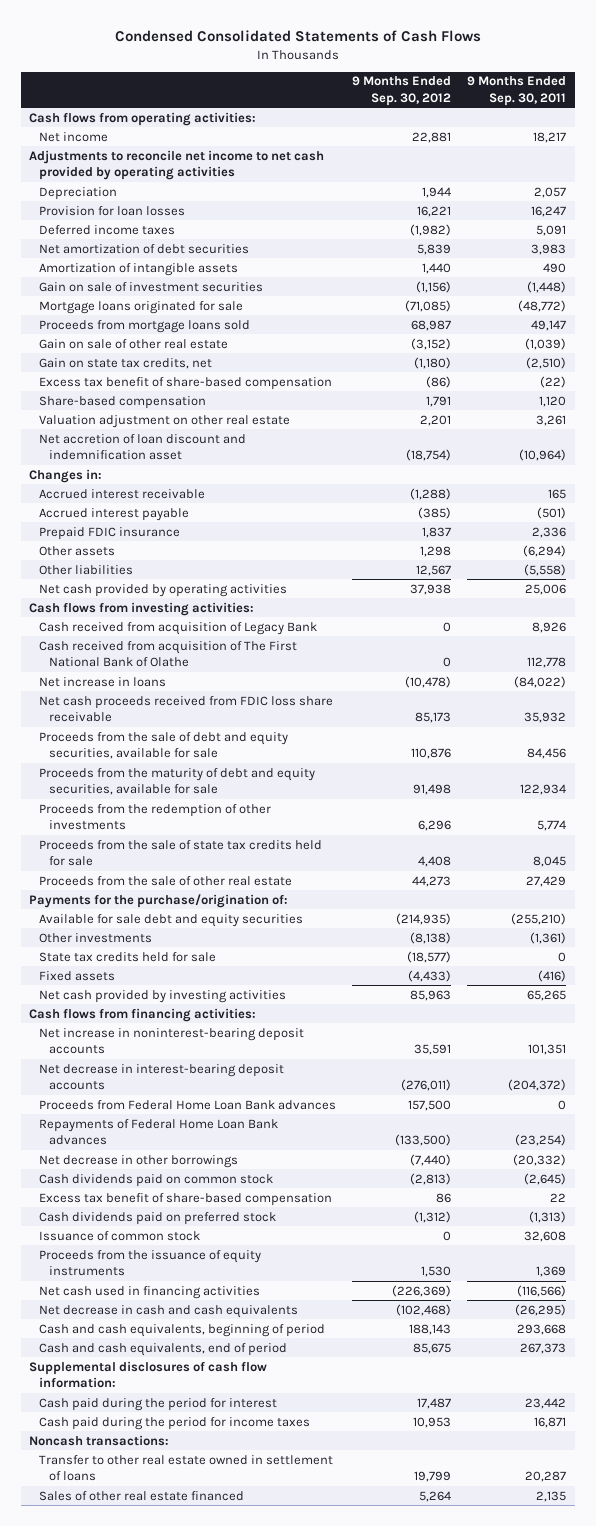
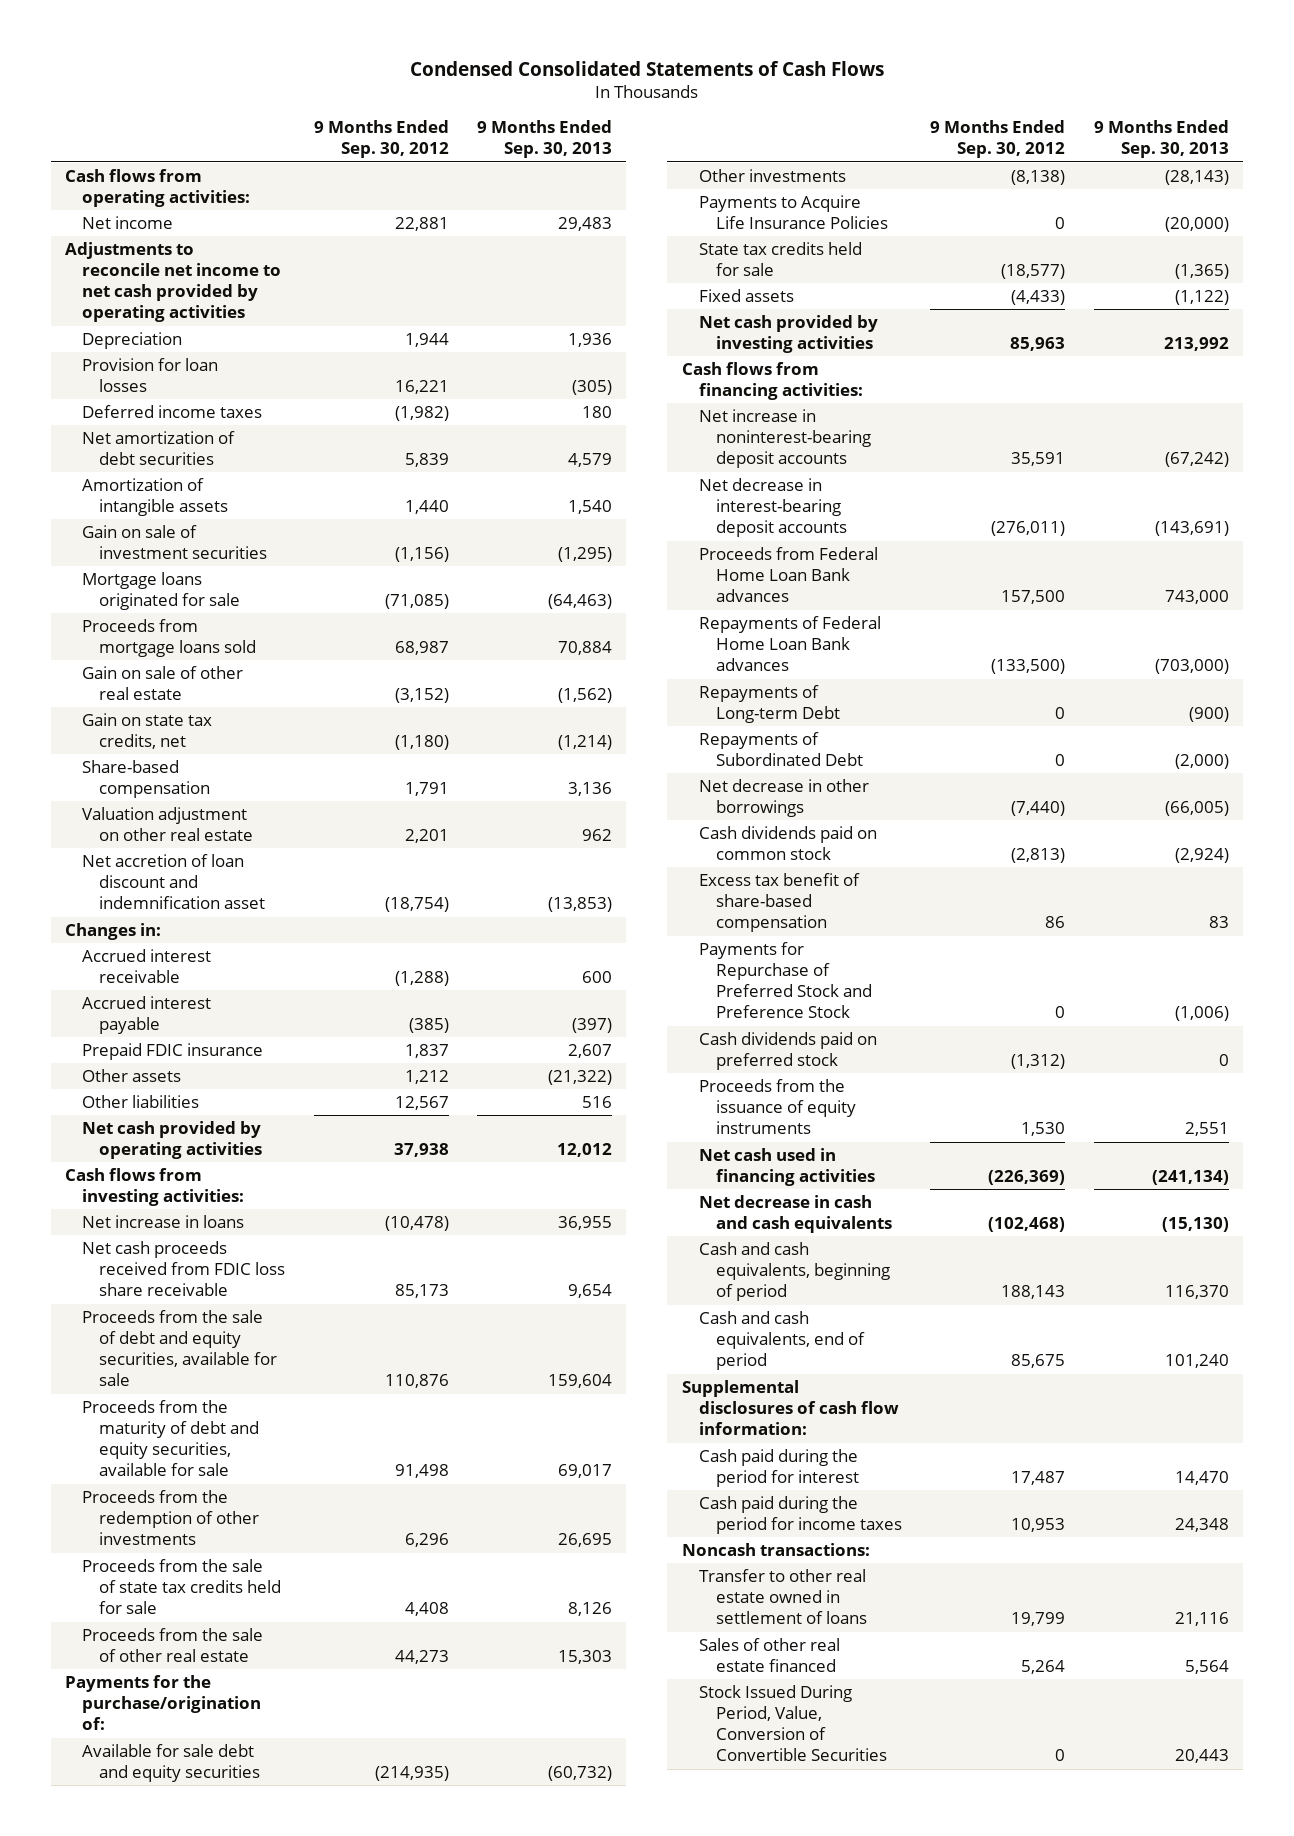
[467,76,567,106] 9 Months Ended Sep. 30, 2011 -> none
none -> [477,120,613,159] 9 Months Ended Sep. 30, 2013
[39,376,333,390] Excess tax benefit of share-based compensation -> none
[420,545,452,557] 1,298 -> [404,1069,449,1084] 1,212
[39,621,318,635] Cash received from acquisition of Legacy Bank -> none
[39,640,298,668] Cash received from acquisition of The First National Bank of Olathe -> none
none -> [698,194,888,230] Payments to Acquire Life Insurance Policies
none -> [698,684,840,724] Repayments of Long-term Debt
none -> [698,731,863,767] Repayments of Subordinated Debt
none -> [698,941,872,1019] Payments for Repurchase of Preferred Stock and Preference Stock
[39,1230,201,1241] Issuance of common stock -> none
none -> [698,1684,887,1762] Stock Issued During Period, Value, Conversion of Convertible Securities

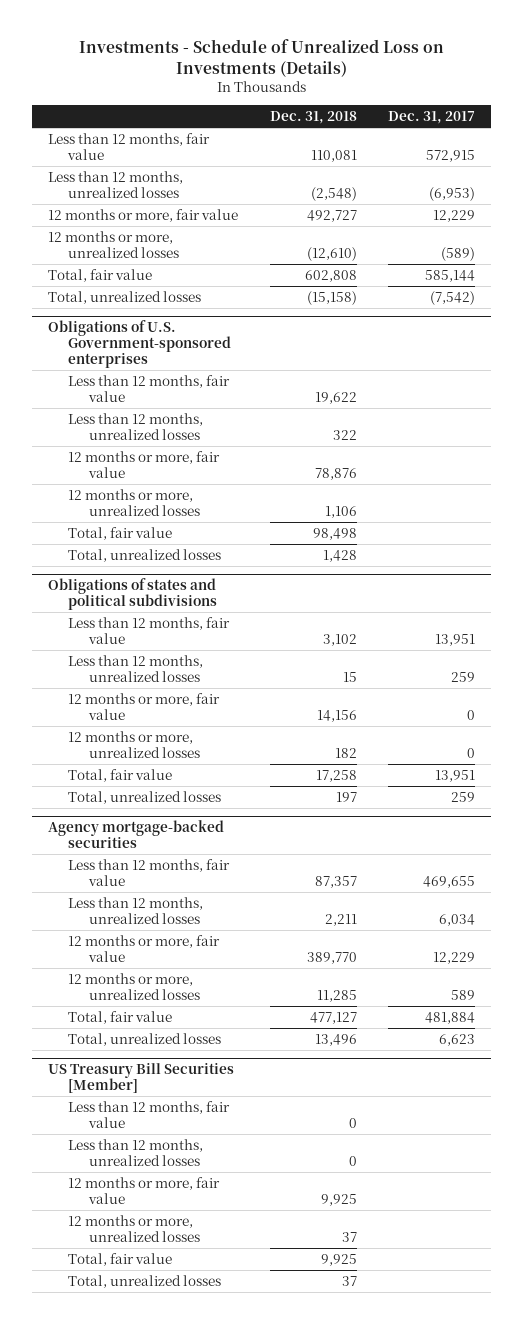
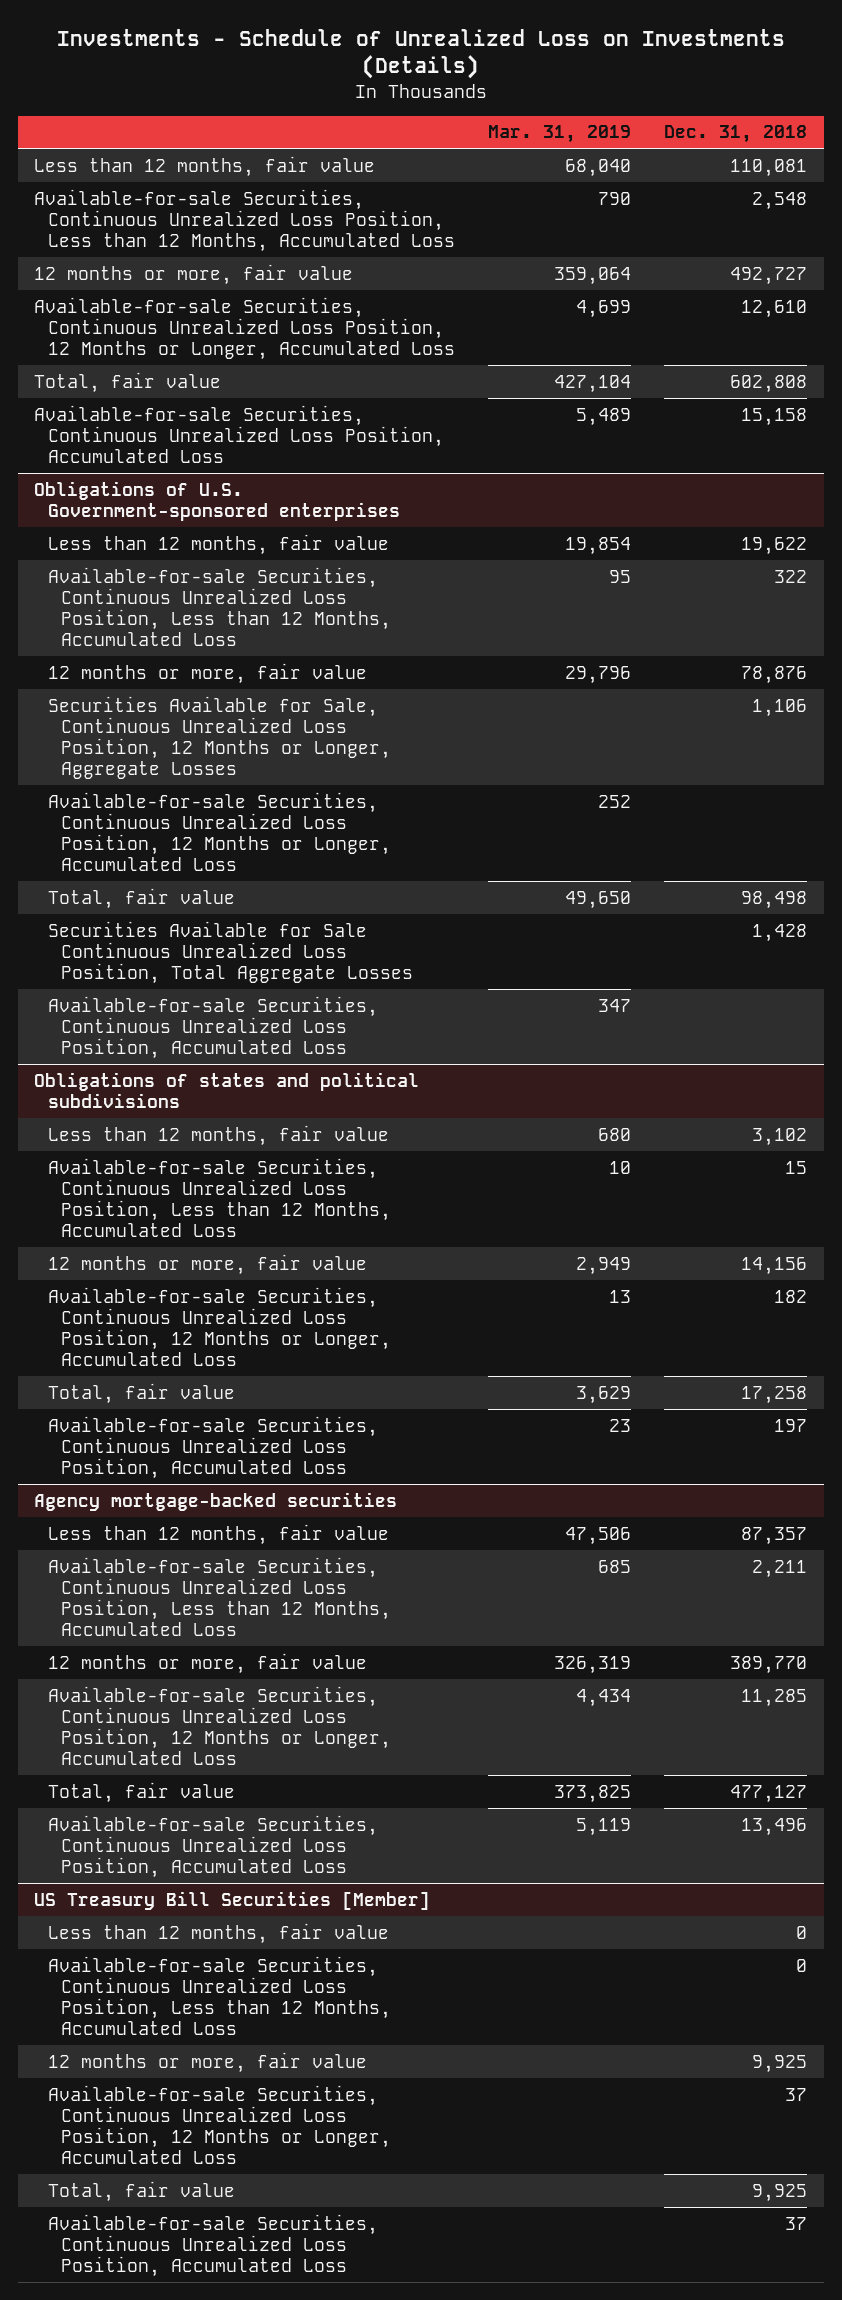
[388,110,476,124] Dec. 31, 2017 -> none
none -> [488,125,632,144] Mar. 31, 2019
[48,170,184,199] Less than 12 months, unrealized losses -> none
none -> [34,188,455,253] Available-for-sale Securities, Continuous Unrealized Loss Position, Less than 12 Months, Accumulated Loss
[48,230,180,259] 12 months or more, unrealized losses -> none
none -> [34,296,455,361] Available-for-sale Securities, Continuous Unrealized Loss Position, 12 Months or Longer, Accumulated Loss
[48,290,202,304] Total, unrealized losses -> none
none -> [34,404,444,464] Available-for-sale Securities, Continuous Unrealized Loss Position, Accumulated Loss
[68,412,204,441] Less than 12 months, unrealized losses -> [47,566,392,647] Available-for-sale Securities, Continuous Unrealized Loss Position, Less than 12 Months, Accumulated Loss
[68,488,200,517] 12 months or more, unrealized losses -> [47,695,392,780] Securities Available for Sale, Continuous Unrealized Loss Position, 12 Months or Longer, Aggregate Losses
none -> [47,791,392,872] Available-for-sale Securities, Continuous Unrealized Loss Position, 12 Months or Longer, Accumulated Loss
[68,548,222,562] Total, unrealized losses -> [47,920,414,985] Securities Available for Sale Continuous Unrealized Loss Position, Total Aggregate Losses
none -> [47,995,378,1060] Available-for-sale Securities, Continuous Unrealized Loss Position, Accumulated Loss
[68,654,204,683] Less than 12 months, unrealized losses -> none
none -> [47,1157,392,1238] Available-for-sale Securities, Continuous Unrealized Loss Position, Less than 12 Months, Accumulated Loss
[68,730,200,759] 12 months or more, unrealized losses -> [47,1286,392,1367] Available-for-sale Securities, Continuous Unrealized Loss Position, 12 Months or Longer, Accumulated Loss
[68,790,222,804] Total, unrealized losses -> [47,1415,378,1480] Available-for-sale Securities, Continuous Unrealized Loss Position, Accumulated Loss
[68,896,204,925] Less than 12 months, unrealized losses -> [47,1556,392,1637] Available-for-sale Securities, Continuous Unrealized Loss Position, Less than 12 Months, Accumulated Loss
[68,972,200,1001] 12 months or more, unrealized losses -> [47,1685,392,1766] Available-for-sale Securities, Continuous Unrealized Loss Position, 12 Months or Longer, Accumulated Loss
[68,1032,222,1046] Total, unrealized losses -> [47,1814,378,1879] Available-for-sale Securities, Continuous Unrealized Loss Position, Accumulated Loss
[68,1138,204,1167] Less than 12 months, unrealized losses -> none
none -> [47,1955,392,2036] Available-for-sale Securities, Continuous Unrealized Loss Position, Less than 12 Months, Accumulated Loss
[68,1214,200,1243] 12 months or more, unrealized losses -> none
none -> [47,2084,392,2165] Available-for-sale Securities, Continuous Unrealized Loss Position, 12 Months or Longer, Accumulated Loss
[68,1274,222,1288] Total, unrealized losses -> none
none -> [47,2213,378,2278] Available-for-sale Securities, Continuous Unrealized Loss Position, Accumulated Loss

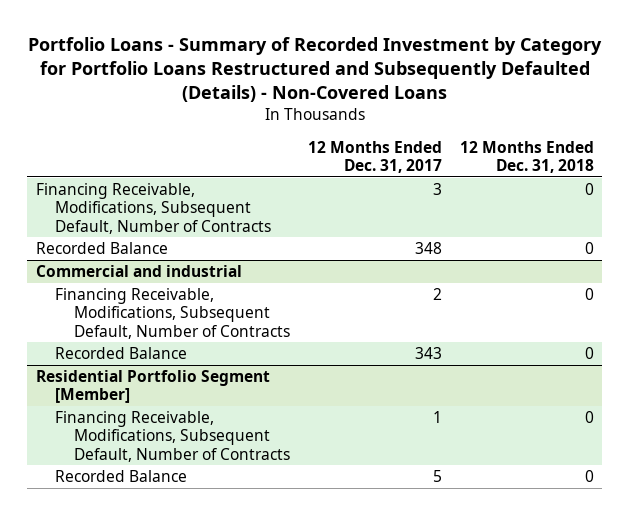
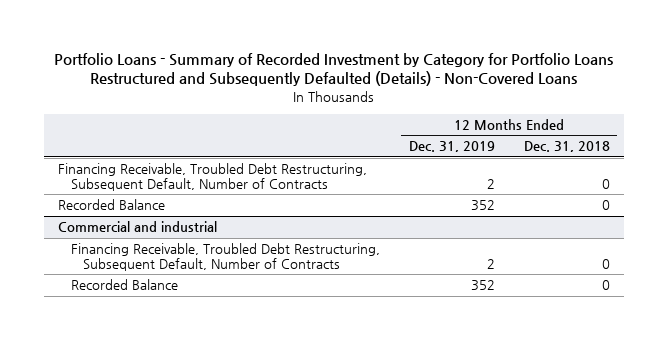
[308,140,443,173] 12 Months Ended Dec. 31, 2017 -> none
none -> [408,141,495,153] Dec. 31, 2019
[35,182,272,234] Financing Receivable, Modifications, Subsequent Default, Number of Contracts -> [58,163,368,192] Financing Receivable, Troubled Debt Restructuring, Subsequent Default, Number of Contracts
[55,346,188,359] Recorded Balance -> none
[35,369,270,404] Residential Portfolio Segment [Member] -> none
[55,410,291,462] Financing Receivable, Modifications, Subsequent Default, Number of Contracts -> none
[55,287,291,339] Financing Receivable, Modifications, Subsequent Default, Number of Contracts -> [70,243,380,272] Financing Receivable, Troubled Debt Restructuring, Subsequent Default, Number of Contracts

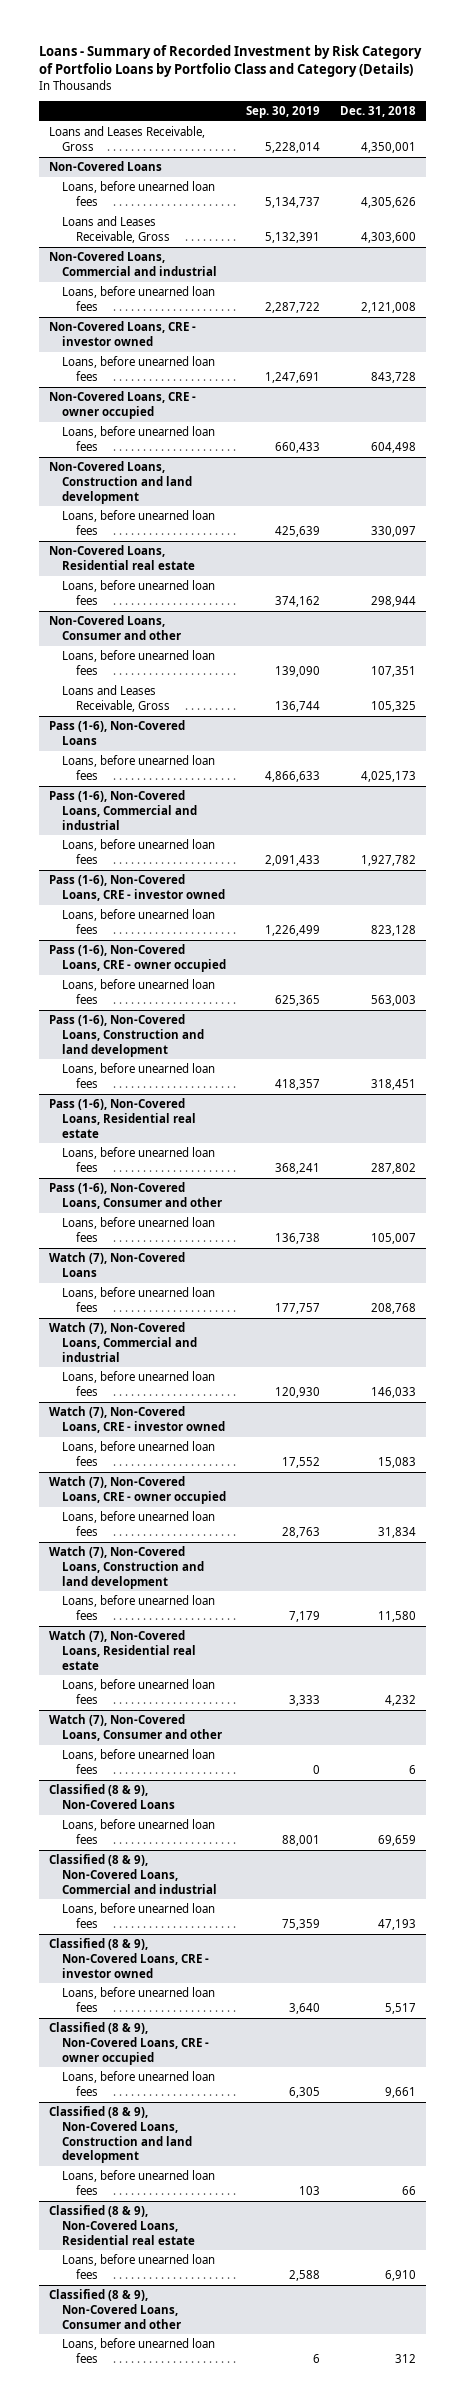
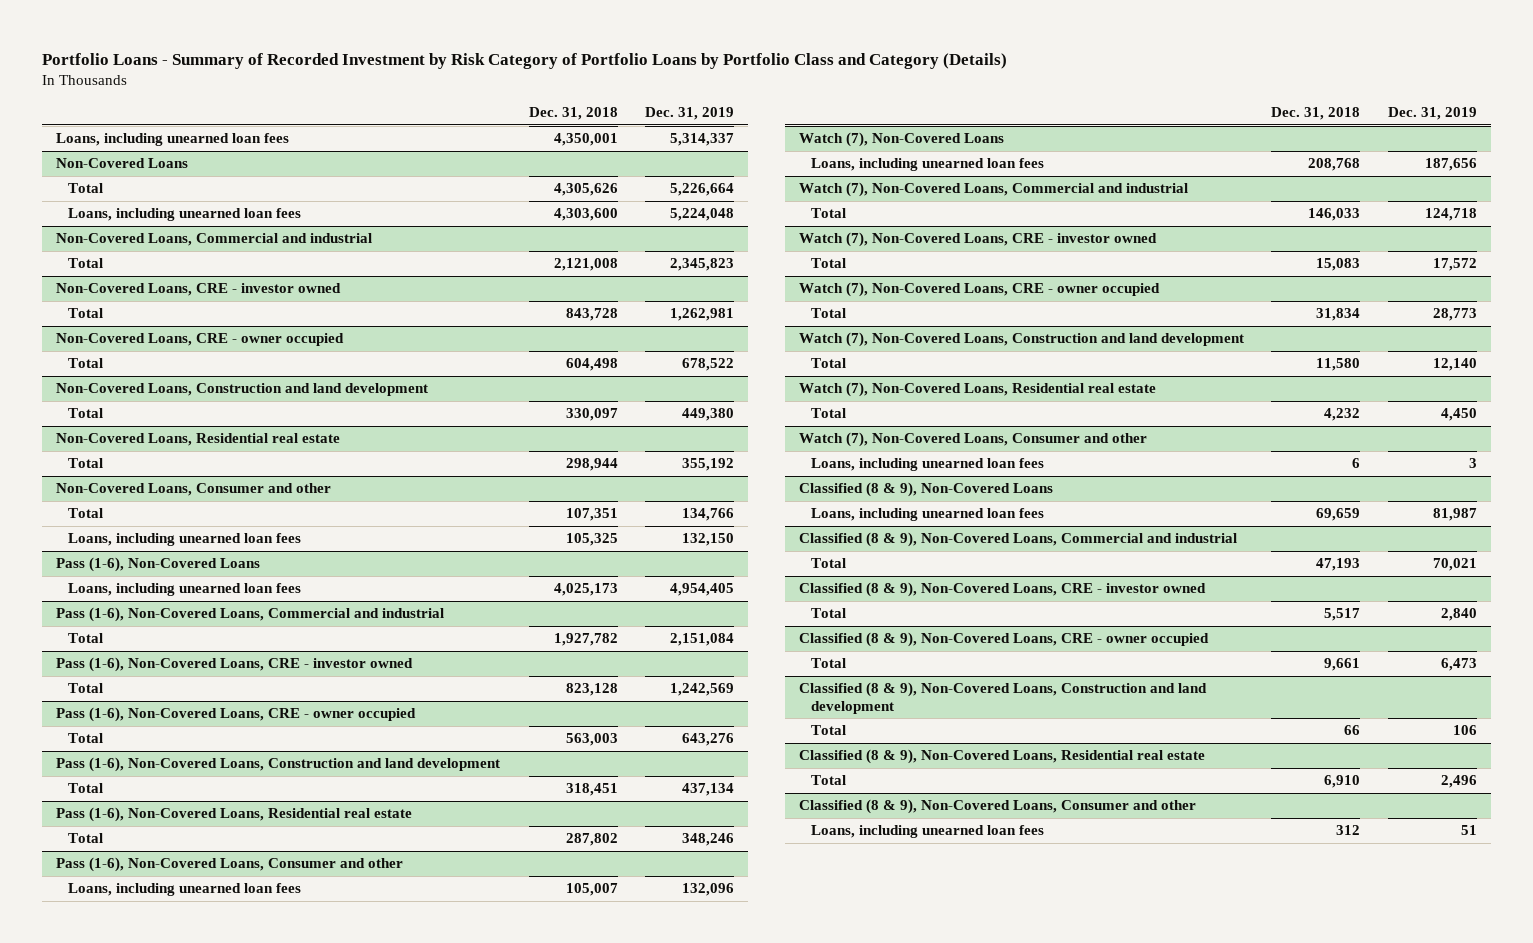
[38,45,422,78] Loans - Summary of Recorded Investment by Risk Category of Portfolio Loans by Portfolio Class and Category (Details) -> [42,53,1008,70] Portfolio Loans - Summary of Recorded Investment by Risk Category of Portfolio Loans by Portfolio Class and Category (Details)
[246,106,321,119] Sep. 30, 2019 -> none
none -> [645,107,735,121] Dec. 31, 2019
[48,126,205,151] Loans and Leases Receivable, Gross -> [56,133,290,147] Loans, including unearned loan fees
[62,181,216,206] Loans, before unearned loan fees -> [67,183,103,194] Total
[62,216,170,243] Loans and Leases Receivable, Gross -> [67,208,301,222] Loans, including unearned loan fees
[62,286,216,311] Loans, before unearned loan fees -> [67,258,103,269] Total
[62,356,216,381] Loans, before unearned loan fees -> [67,308,103,319] Total
[62,426,216,451] Loans, before unearned loan fees -> [67,358,103,369] Total
[62,510,216,535] Loans, before unearned loan fees -> [67,408,103,419] Total
[62,580,216,605] Loans, before unearned loan fees -> [67,458,103,469] Total
[62,650,216,675] Loans, before unearned loan fees -> [67,508,103,519] Total
[62,685,170,712] Loans and Leases Receivable, Gross -> [67,533,301,547] Loans, including unearned loan fees
[62,755,216,780] Loans, before unearned loan fees -> [67,583,301,597] Loans, including unearned loan fees
[62,839,216,864] Loans, before unearned loan fees -> [67,633,103,644] Total
[62,909,216,934] Loans, before unearned loan fees -> [67,683,103,694] Total
[62,979,216,1004] Loans, before unearned loan fees -> [67,733,103,744] Total
[62,1063,216,1088] Loans, before unearned loan fees -> [67,783,103,794] Total
[62,1147,216,1172] Loans, before unearned loan fees -> [67,833,103,844] Total
[62,1217,216,1242] Loans, before unearned loan fees -> [67,883,301,897] Loans, including unearned loan fees
[62,1287,216,1312] Loans, before unearned loan fees -> [810,158,1044,172] Loans, including unearned loan fees
[62,1371,216,1396] Loans, before unearned loan fees -> [810,208,846,219] Total
[62,1441,216,1466] Loans, before unearned loan fees -> [810,258,846,269] Total
[62,1511,216,1536] Loans, before unearned loan fees -> [810,308,846,319] Total
[62,1595,216,1620] Loans, before unearned loan fees -> [810,358,846,369] Total
[62,1679,216,1704] Loans, before unearned loan fees -> [810,408,846,419] Total
[62,1749,216,1774] Loans, before unearned loan fees -> [810,458,1044,472] Loans, including unearned loan fees
[62,1819,216,1844] Loans, before unearned loan fees -> [810,508,1044,522] Loans, including unearned loan fees
[62,1903,216,1928] Loans, before unearned loan fees -> [810,558,846,569] Total
[62,1987,216,2012] Loans, before unearned loan fees -> [810,608,846,619] Total
[62,2071,216,2096] Loans, before unearned loan fees -> [810,658,846,669] Total
[62,2170,216,2195] Loans, before unearned loan fees -> [810,725,846,736] Total
[62,2254,216,2279] Loans, before unearned loan fees -> [810,775,846,786] Total
[62,2338,216,2363] Loans, before unearned loan fees -> [810,825,1044,839] Loans, including unearned loan fees

